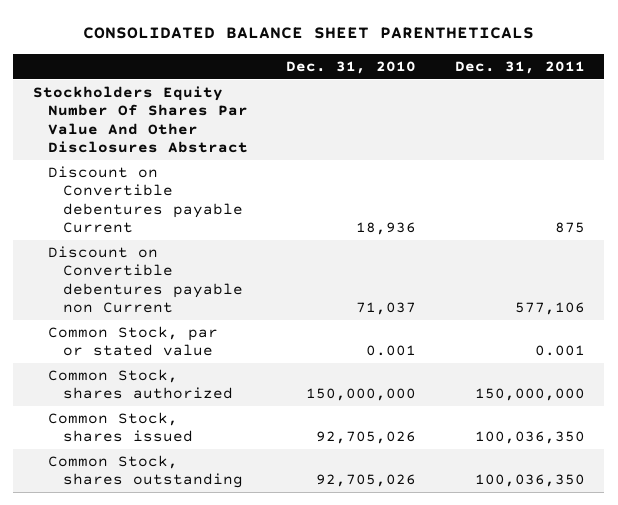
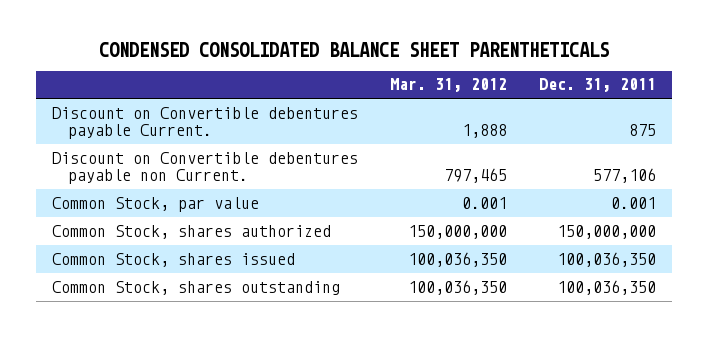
[82,26,534,39] CONSOLIDATED BALANCE SHEET PARENTHETICALS -> [99,42,610,58] CONDENSED CONSOLIDATED BALANCE SHEET PARENTHETICALS
[286,60,417,74] Dec. 31, 2010 -> none
none -> [390,78,508,93] Mar. 31, 2012
[32,86,248,153] Stockholders Equity Number Of Shares Par Value And Other Disclosures Abstract -> none
[47,166,243,233] Discount on Convertible debentures payable Current -> [52,106,359,140] Discount on Convertible debentures payable Current.
[47,246,243,313] Discount on Convertible debentures payable non Current -> [52,151,359,185] Discount on Convertible debentures payable non Current.
[47,326,218,357] Common Stock, par or stated value -> [52,196,260,212] Common Stock, par value

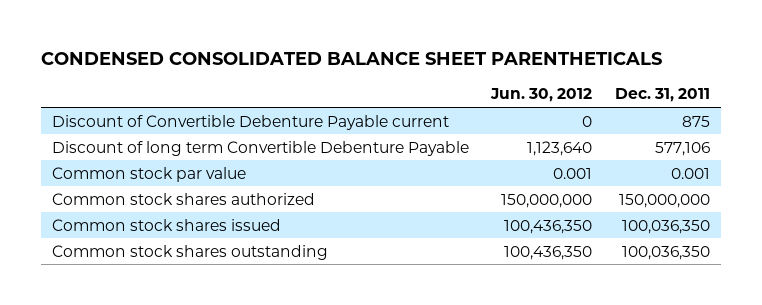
[390,78,508,93] Mar. 31, 2012 -> none
none -> [490,88,593,103] Jun. 30, 2012
[52,106,359,140] Discount on Convertible debentures payable Current. -> [52,114,450,130] Discount of Convertible Debenture Payable current
[52,151,359,185] Discount on Convertible debentures payable non Current. -> [52,140,470,156] Discount of long term Convertible Debenture Payable
[52,196,260,212] Common Stock, par value -> [52,166,247,182] Common stock par value
[52,224,332,239] Common Stock, shares authorized -> [52,192,316,205] Common stock shares authorized
[52,252,296,267] Common Stock, shares issued -> [52,218,282,231] Common stock shares issued
[52,280,341,295] Common Stock, shares outstanding -> [52,244,329,260] Common stock shares outstanding

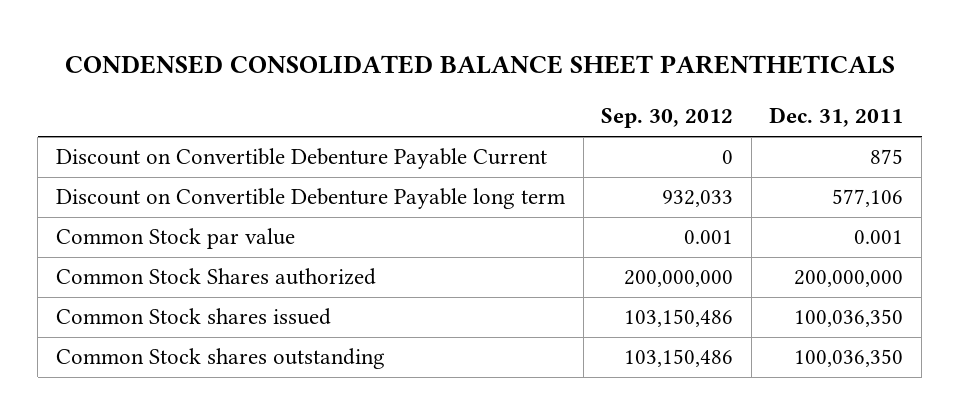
[490,88,593,103] Jun. 30, 2012 -> none
none -> [601,108,734,129] Sep. 30, 2012
[52,114,450,130] Discount of Convertible Debenture Payable current -> [55,148,547,170] Discount on Convertible Debenture Payable Current
[52,140,470,156] Discount of long term Convertible Debenture Payable -> [55,188,565,210] Discount on Convertible Debenture Payable long term
[52,166,247,182] Common stock par value -> [55,228,295,250] Common Stock par value
[52,192,316,205] Common stock shares authorized -> [55,268,376,286] Common Stock Shares authorized
[618,193,710,208] 150,000,000 -> [794,270,904,288] 200,000,000
[52,218,282,231] Common stock shares issued -> [55,308,331,326] Common Stock shares issued
[52,244,329,260] Common stock shares outstanding -> [55,348,385,370] Common Stock shares outstanding

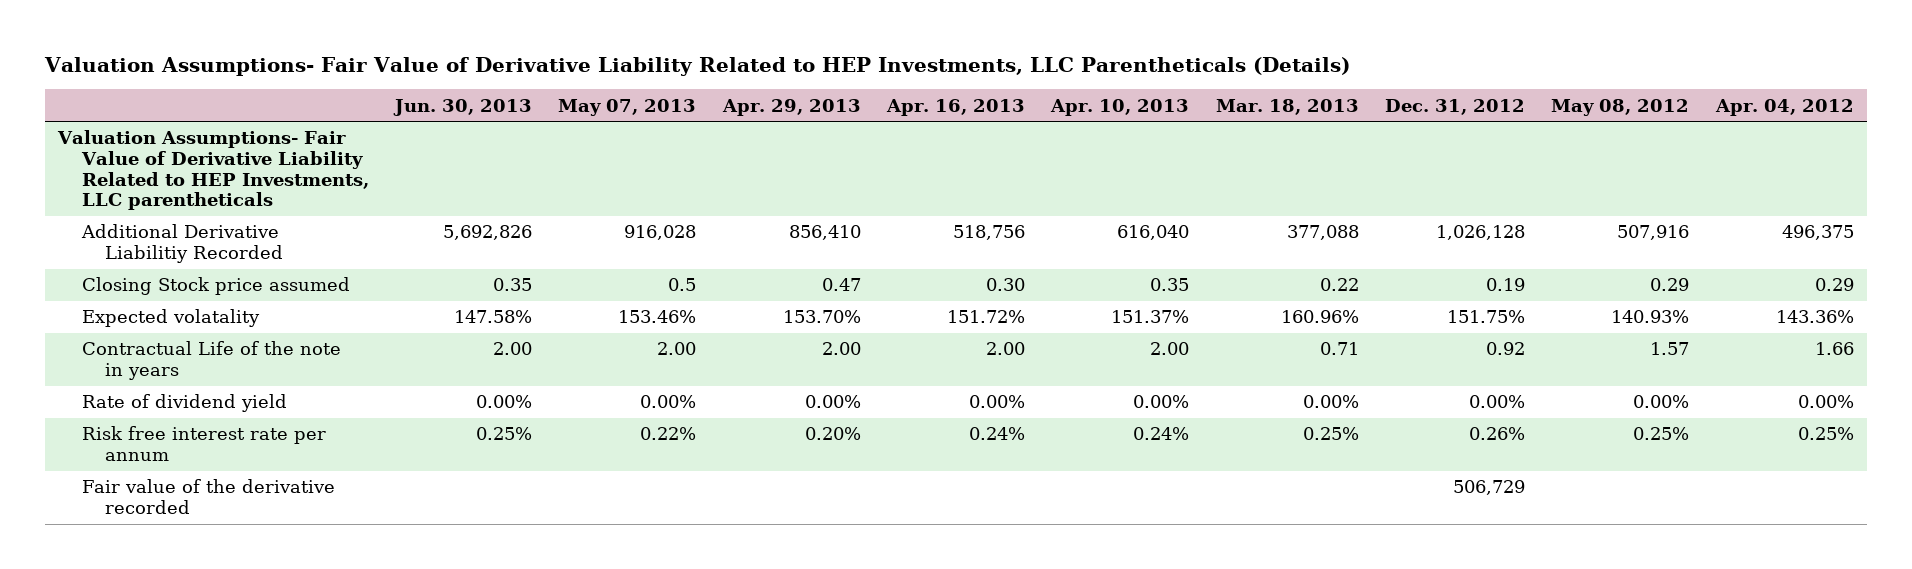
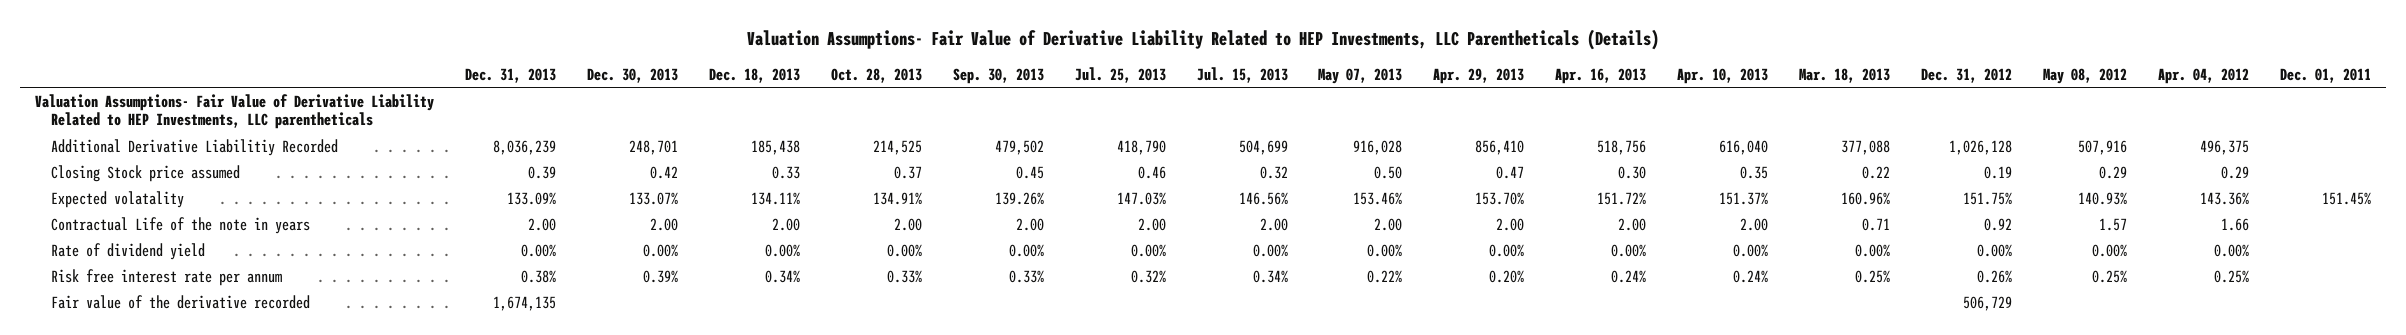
[393,98,533,116] Jun. 30, 2013 -> none
none -> [465,67,557,83] Dec. 31, 2013
none -> [587,67,679,83] Dec. 30, 2013
none -> [708,67,800,83] Dec. 18, 2013
none -> [830,67,922,83] Oct. 28, 2013
none -> [952,67,1044,84] Sep. 30, 2013
none -> [1074,66,1166,83] Jul. 25, 2013
none -> [1196,66,1288,83] Jul. 15, 2013
none -> [2279,67,2371,83] Dec. 01, 2011
[668,278,697,292] 0.5 -> [1374,165,1403,179] 0.50

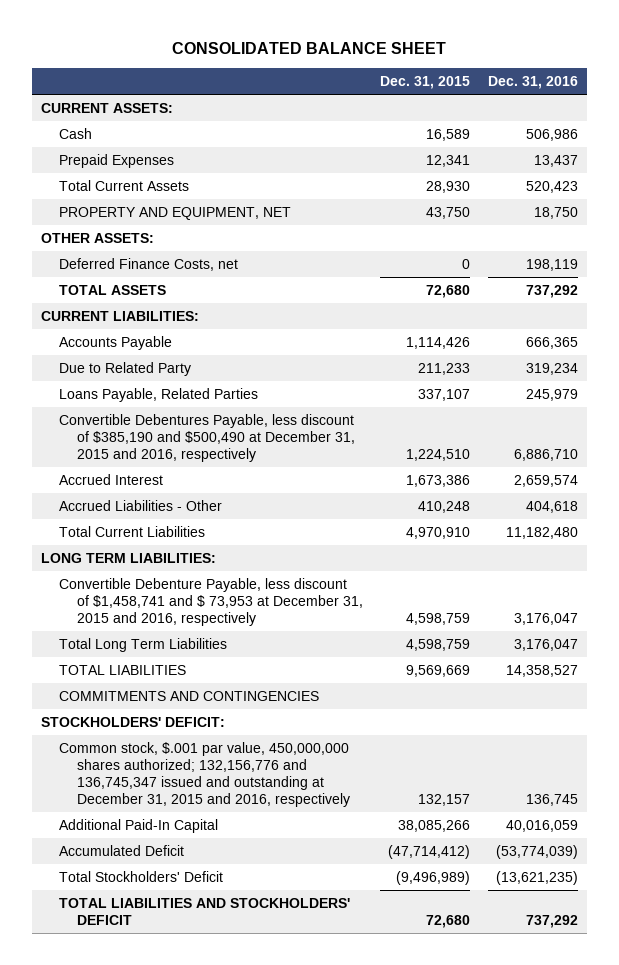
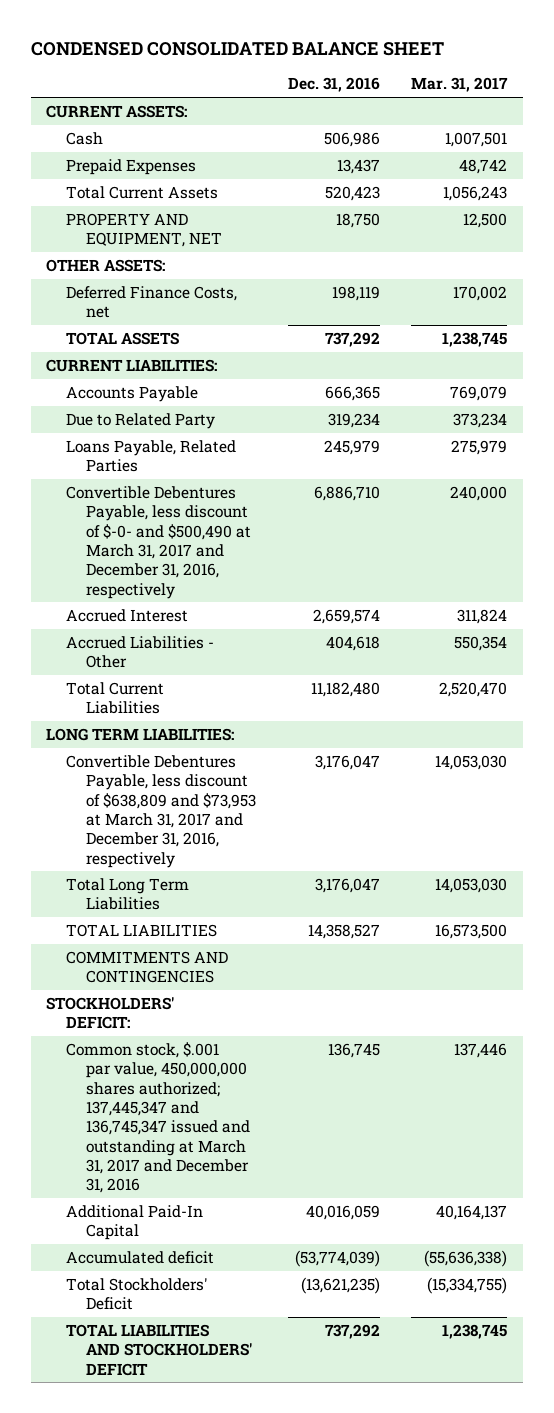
[172,41,447,54] CONSOLIDATED BALANCE SHEET -> [30,41,444,56] CONDENSED CONSOLIDATED BALANCE SHEET
[380,75,471,89] Dec. 31, 2015 -> none
none -> [411,77,509,93] Mar. 31, 2017
[58,413,355,462] Convertible Debentures Payable, less discount of $385,190 and $500,490 at December 31, 2015 and 2016, respectively -> [66,485,252,599] Convertible Debentures Payable, less discount of $-0- and $500,490 at March 31, 2017 and December 31, 2016, respectively
[58,577,363,626] Convertible Debenture Payable, less discount of $1,458,741 and $ 73,953 at December 31, 2015 and 2016, respectively -> [66,754,257,868] Convertible Debentures Payable, less discount of $638,809 and $73,953 at March 31, 2017 and December 31, 2016, respectively
[58,741,350,807] Common stock, $.001 par value, 450,000,000 shares authorized; 132,156,776 and 136,745,347 issued and outstanding at December 31, 2015 and 2016, respectively -> [66,1041,251,1194] Common stock, $.001 par value, 450,000,000 shares authorized; 137,445,347 and 136,745,347 issued and outstanding at March 31, 2017 and December 31, 2016
[58,844,184,856] Accumulated Deficit -> [66,1250,215,1264] Accumulated deficit

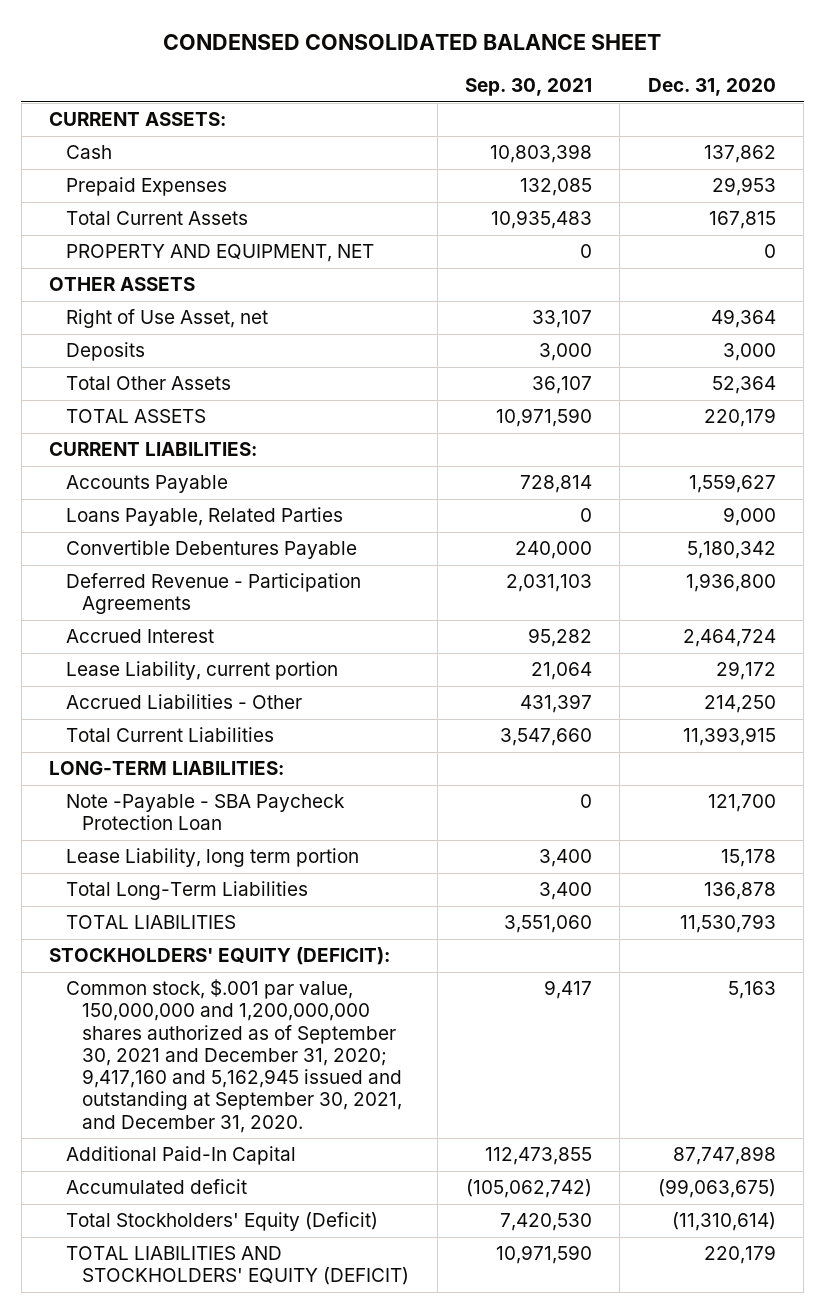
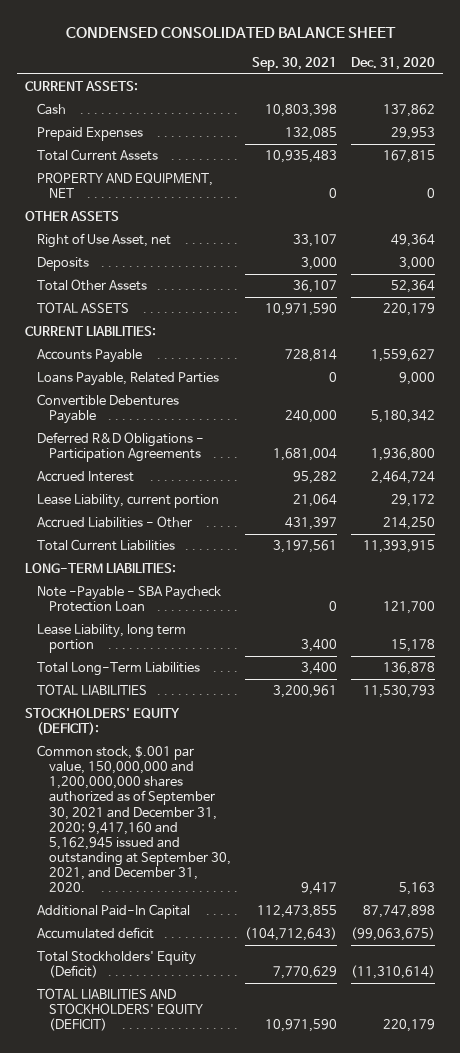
[65,573,361,615] Deferred Revenue - Participation Agreements -> none
none -> [36,432,204,463] Deferred R&D Obligations - Participation Agreements
[500,728,593,747] 3,547,660 -> [273,540,338,554] 3,197,561
[504,915,593,934] 3,551,060 -> [273,685,338,699] 3,200,961
[466,1179,593,1199] (105,062,742) -> [245,927,338,942] (104,712,643)
[500,1213,593,1232] 7,420,530 -> [273,966,338,980] 7,770,629

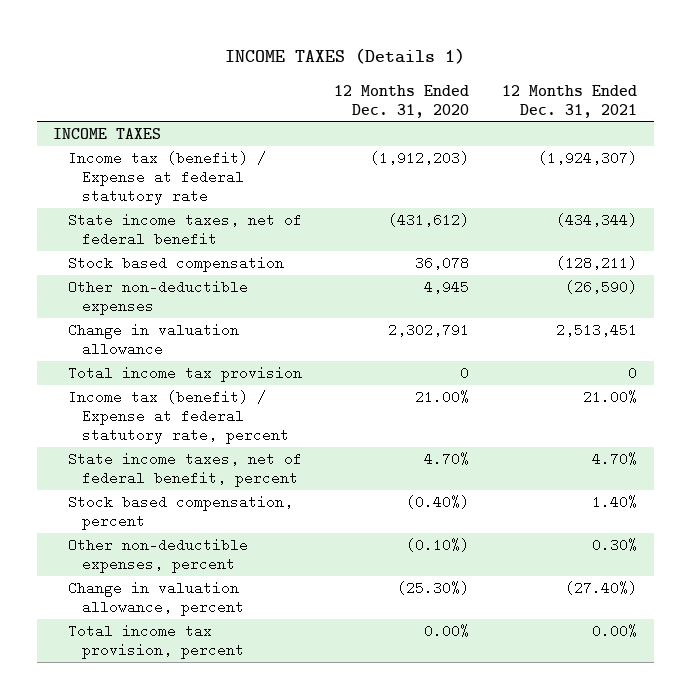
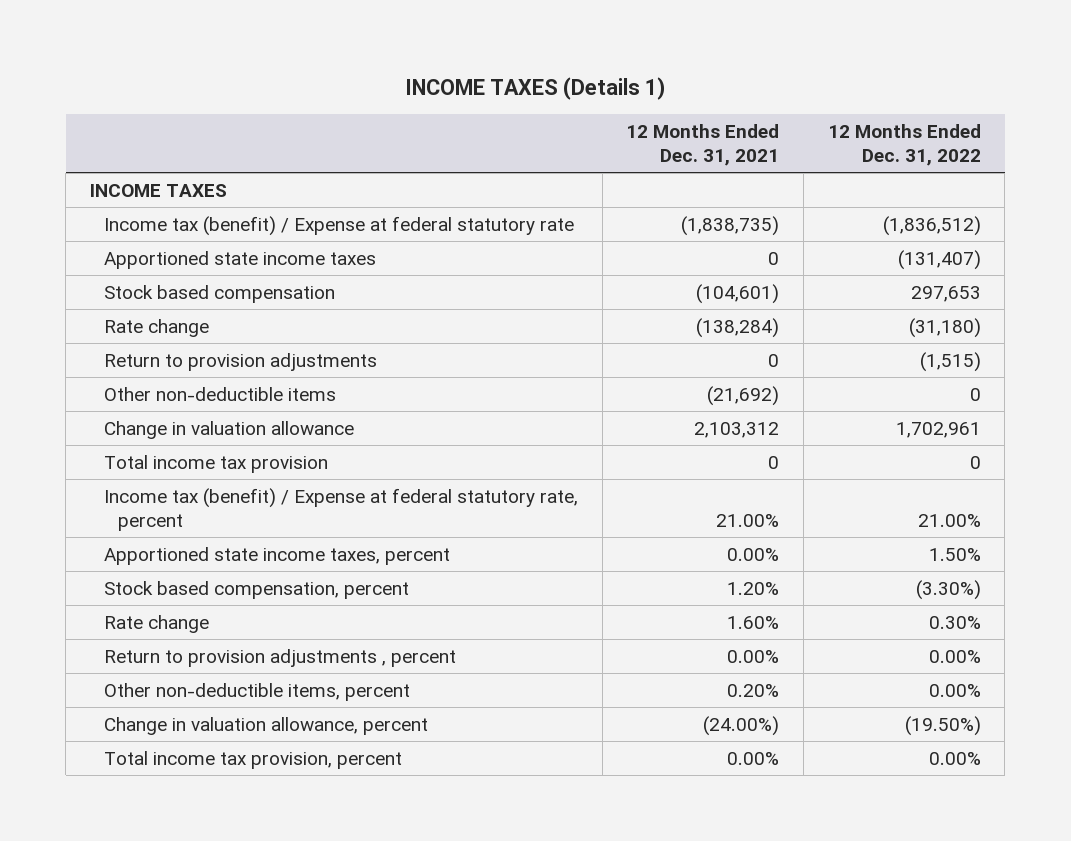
[334,84,470,118] 12 Months Ended Dec. 31, 2020 -> none
none -> [827,123,981,167] 12 Months Ended Dec. 31, 2022
[538,150,638,165] (1,924,307) -> [681,215,780,236] (1,838,735)
[67,212,302,246] State income taxes, net of federal benefit -> [104,250,377,269] Apportioned state income taxes
[556,212,638,227] (434,344) -> [768,251,780,265] 0
[556,255,638,270] (128,211) -> [696,283,780,304] (104,601)
none -> [104,318,210,337] Rate change
none -> [104,352,378,371] Return to provision adjustments
[67,279,248,315] Other non-deductible expenses -> [104,386,337,401] Other non-deductible items
[565,279,638,294] (26,590) -> [707,385,780,406] (21,692)
[556,322,638,337] 2,513,451 -> [694,421,780,438] 2,103,312
[67,451,302,487] State income taxes, net of federal benefit, percent -> [104,546,451,565] Apportioned state income taxes, percent
[592,451,638,466] 4.70% -> [727,547,780,561] 0.00%
[592,494,638,509] 1.40% -> [727,581,780,595] 1.20%
none -> [104,614,210,633] Rate change
none -> [104,648,457,667] Return to provision adjustments , percent
[67,537,248,573] Other non-deductible expenses, percent -> [104,682,411,701] Other non-deductible items, percent
[592,537,638,552] 0.30% -> [727,683,780,697] 0.20%
[565,580,638,595] (27.40%) -> [703,715,780,736] (24.00%)

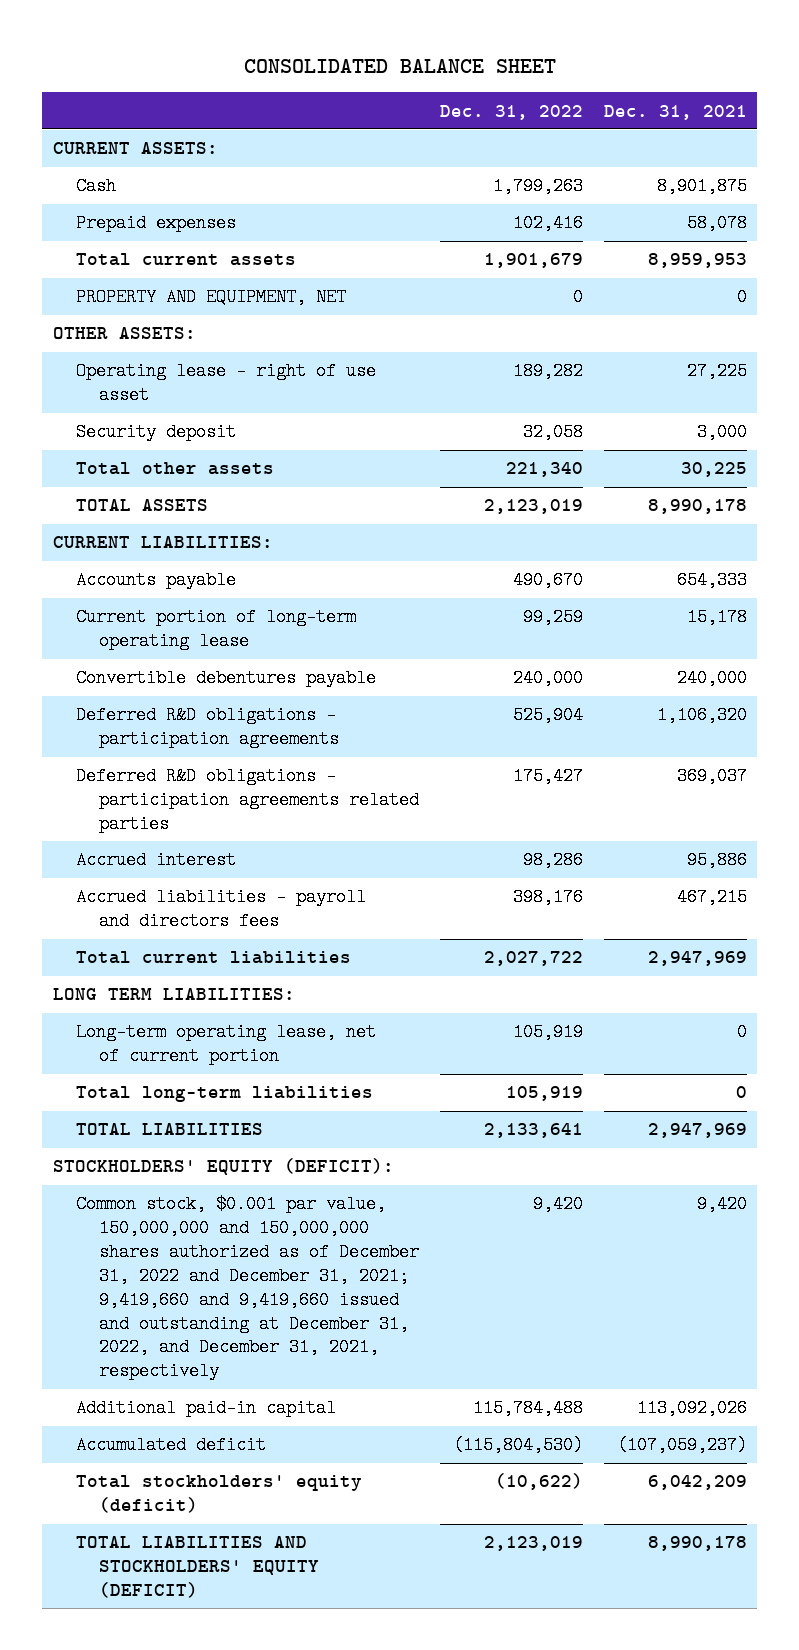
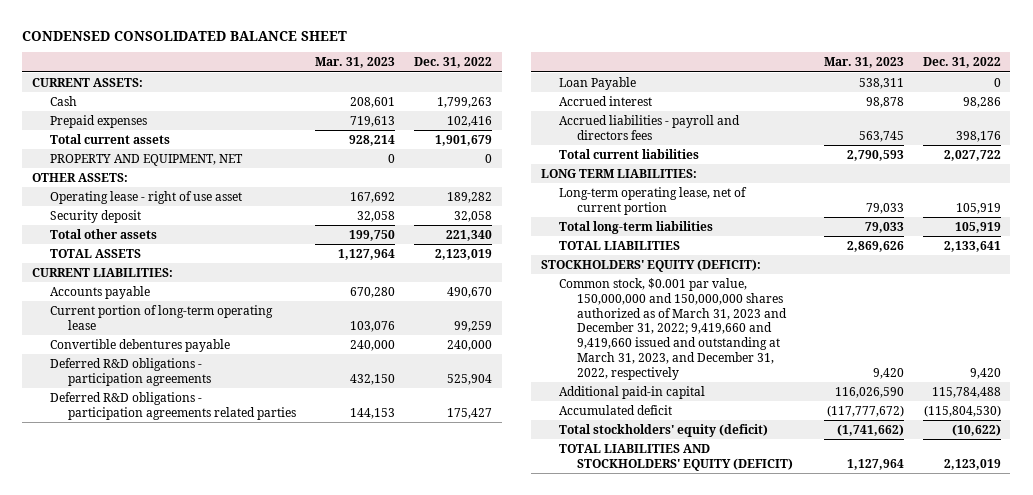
[243,58,556,73] CONSOLIDATED BALANCE SHEET -> [22,30,348,41] CONDENSED CONSOLIDATED BALANCE SHEET
[603,104,747,120] Dec. 31, 2021 -> none
none -> [315,57,396,69] Mar. 31, 2023
none -> [558,76,636,90] Loan Payable
[75,1195,419,1381] Common stock, $0.001 par value, 150,000,000 and 150,000,000 shares authorized as of December 31, 2022 and December 31, 2021; 9,419,660 and 9,419,660 issued and outstanding at December 31, 2022, and December 31, 2021, respectively -> [558,277,788,380] Common stock, $0.001 par value, 150,000,000 and 150,000,000 shares authorized as of March 31, 2023 and December 31, 2022; 9,419,660 and 9,419,660 issued and outstanding at March 31, 2023, and December 31, 2022, respectively

